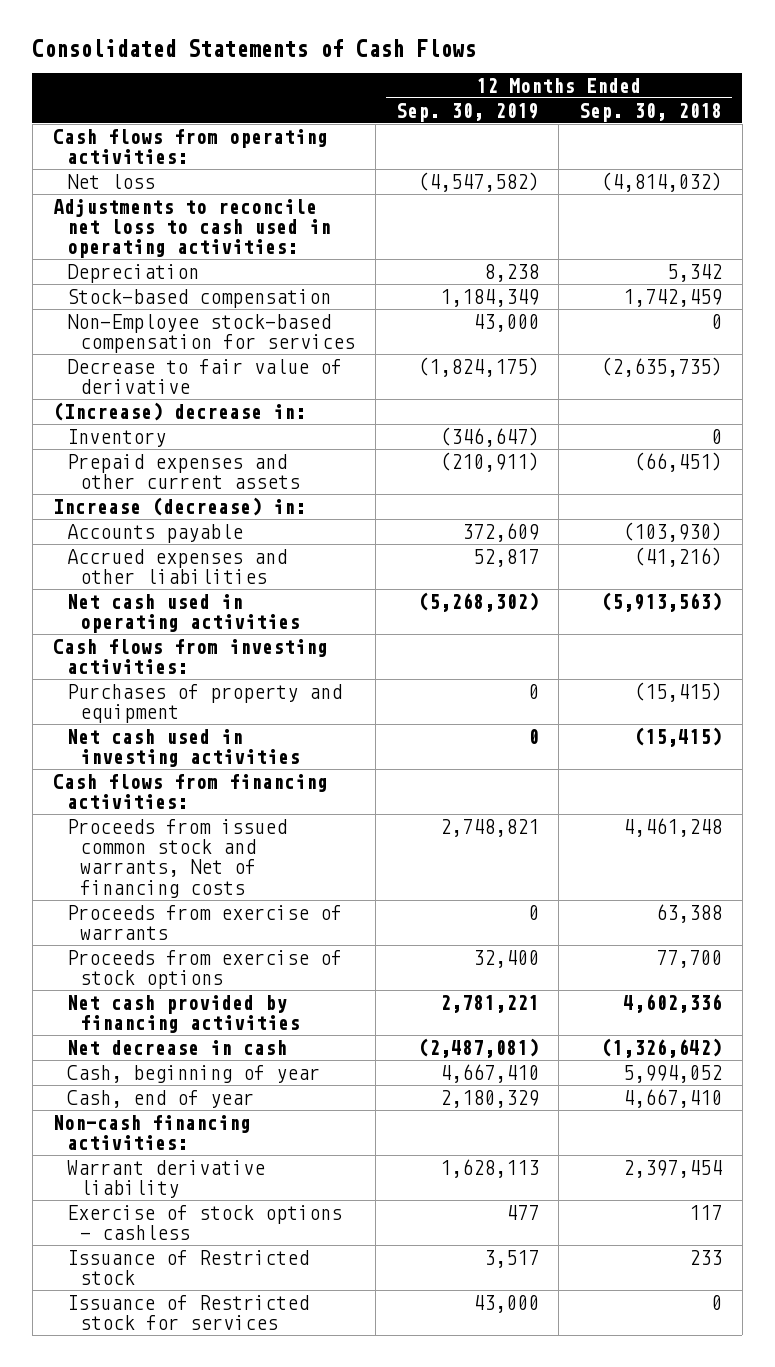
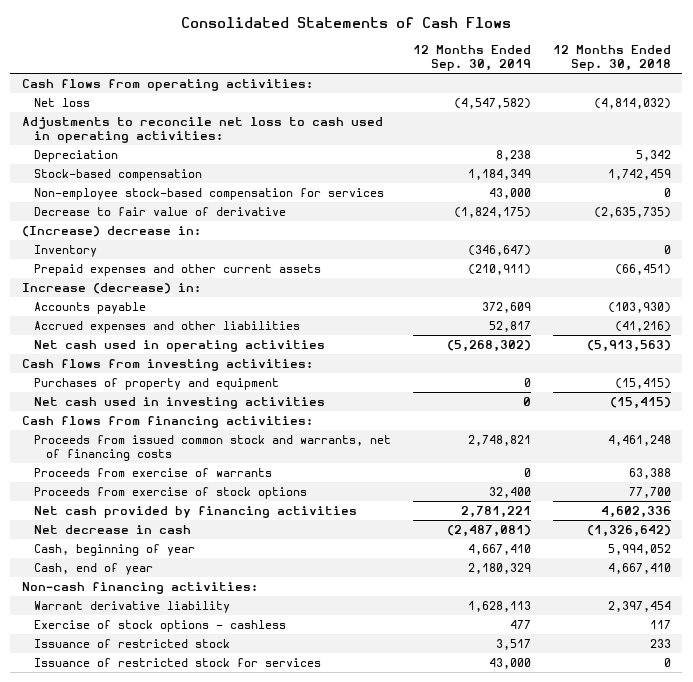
[66,313,356,354] Non-Employee stock-based compensation for services -> [33,187,384,200] Non-employee stock-based compensation for services
[66,818,287,898] Proceeds from issued common stock and warrants, Net of financing costs -> [33,434,391,462] Proceeds from issued common stock and warrants, net of financing costs
[66,1249,309,1286] Issuance of Restricted stock -> [33,638,230,648] Issuance of restricted stock
[66,1294,309,1331] Issuance of Restricted stock for services -> [33,657,321,667] Issuance of restricted stock for services

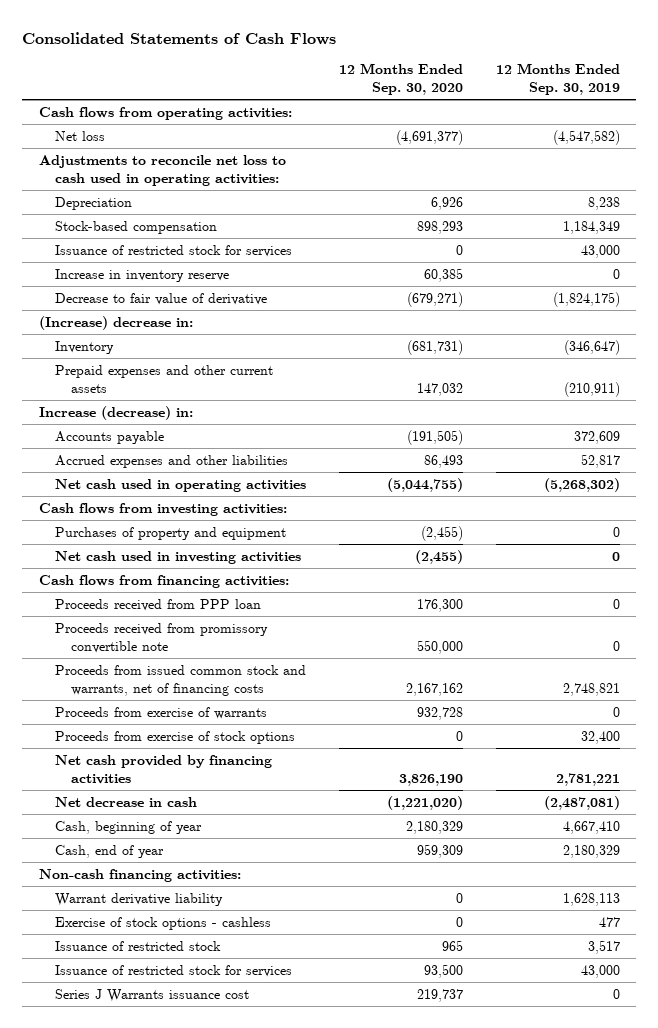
[553,44,672,72] 12 Months Ended Sep. 30, 2018 -> none
none -> [338,63,463,96] 12 Months Ended Sep. 30, 2020
[33,187,384,200] Non-employee stock-based compensation for services -> none
none -> [55,244,293,257] Issuance of restricted stock for services
none -> [55,268,230,282] Increase in inventory reserve
none -> [55,598,262,611] Proceeds received from PPP loan
none -> [55,622,269,653] Proceeds received from promissory convertible note
none -> [55,988,250,1002] Series J Warrants issuance cost

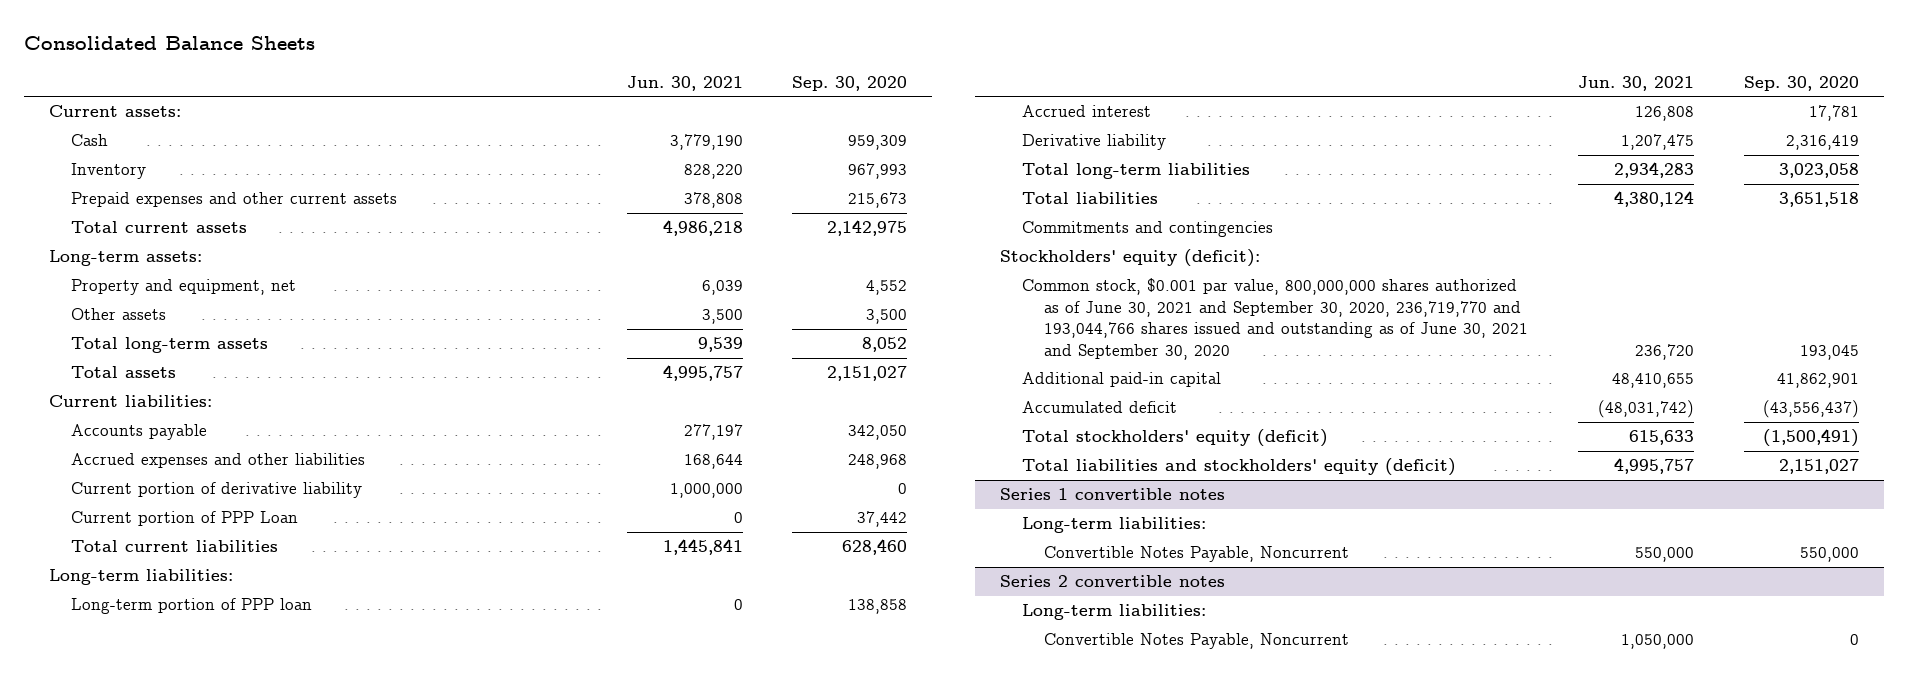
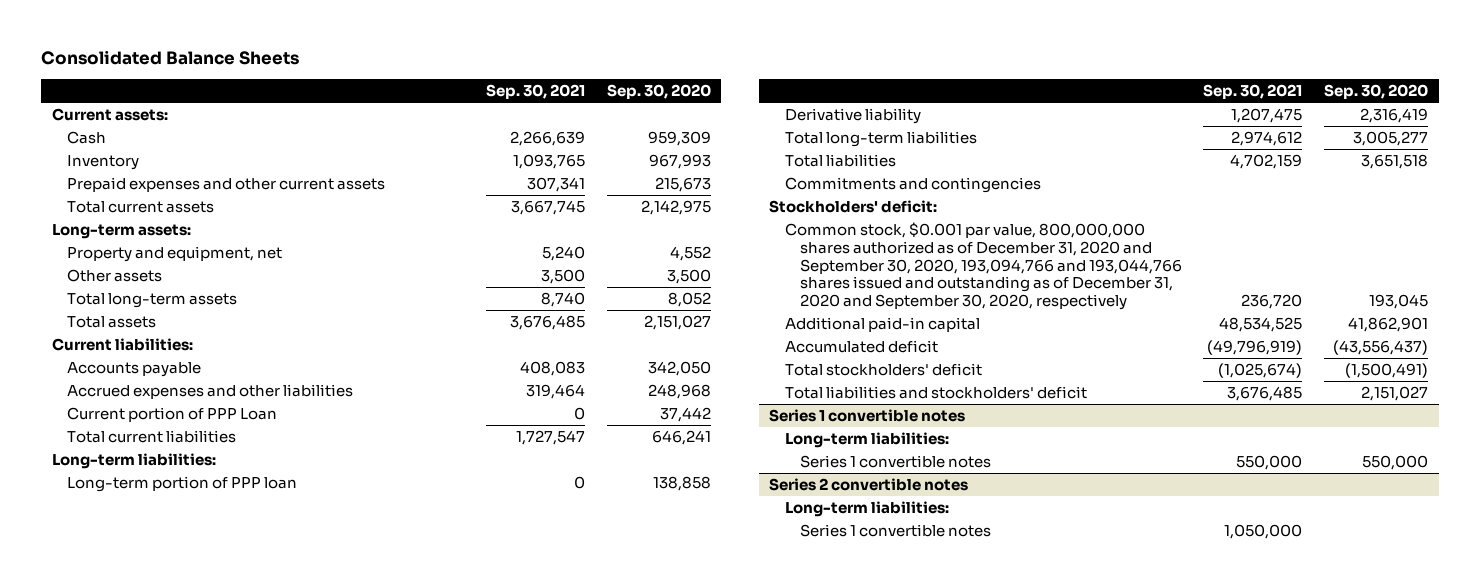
[626,75,743,91] Jun. 30, 2021 -> none
none -> [485,84,585,100] Sep. 30, 2021
[70,482,362,499] Current portion of derivative liability -> none
[842,539,908,556] 628,460 -> [651,429,711,445] 646,241
[1021,105,1151,118] Accrued interest -> none
[1778,163,1859,179] 3,023,058 -> [1352,130,1428,146] 3,005,277
[999,249,1260,268] Stockholders' equity (deficit): -> [769,199,938,213] Stockholders' deficit:
[1021,278,1528,360] Common stock, $0.001 par value, 800,000,000 shares authorized as of June 30, 2021 and September 30, 2020, 236,719,770 and 193,044,766 shares issued and outstanding as of June 30, 2021 and September 30, 2020 -> [784,221,1182,311] Common stock, $0.001 par value, 800,000,000 shares authorized as of December 31, 2020 and September 30, 2020, 193,094,766 and 193,044,766 shares issued and outstanding as of December 31, 2020 and September 30, 2020, respectively
[1021,429,1328,448] Total stockholders' equity (deficit) -> [784,362,982,376] Total stockholders' deficit
[1021,458,1456,477] Total liabilities and stockholders' equity (deficit) -> [784,385,1087,399] Total liabilities and stockholders' deficit
[1043,546,1349,563] Convertible Notes Payable, Noncurrent -> none
none -> [799,454,991,468] Series 1 convertible notes
[1043,633,1349,650] Convertible Notes Payable, Noncurrent -> none
none -> [799,523,991,537] Series 1 convertible notes

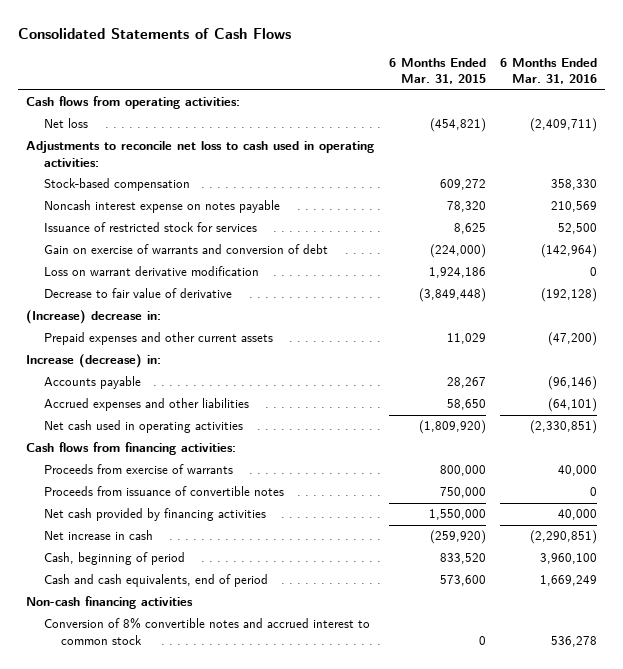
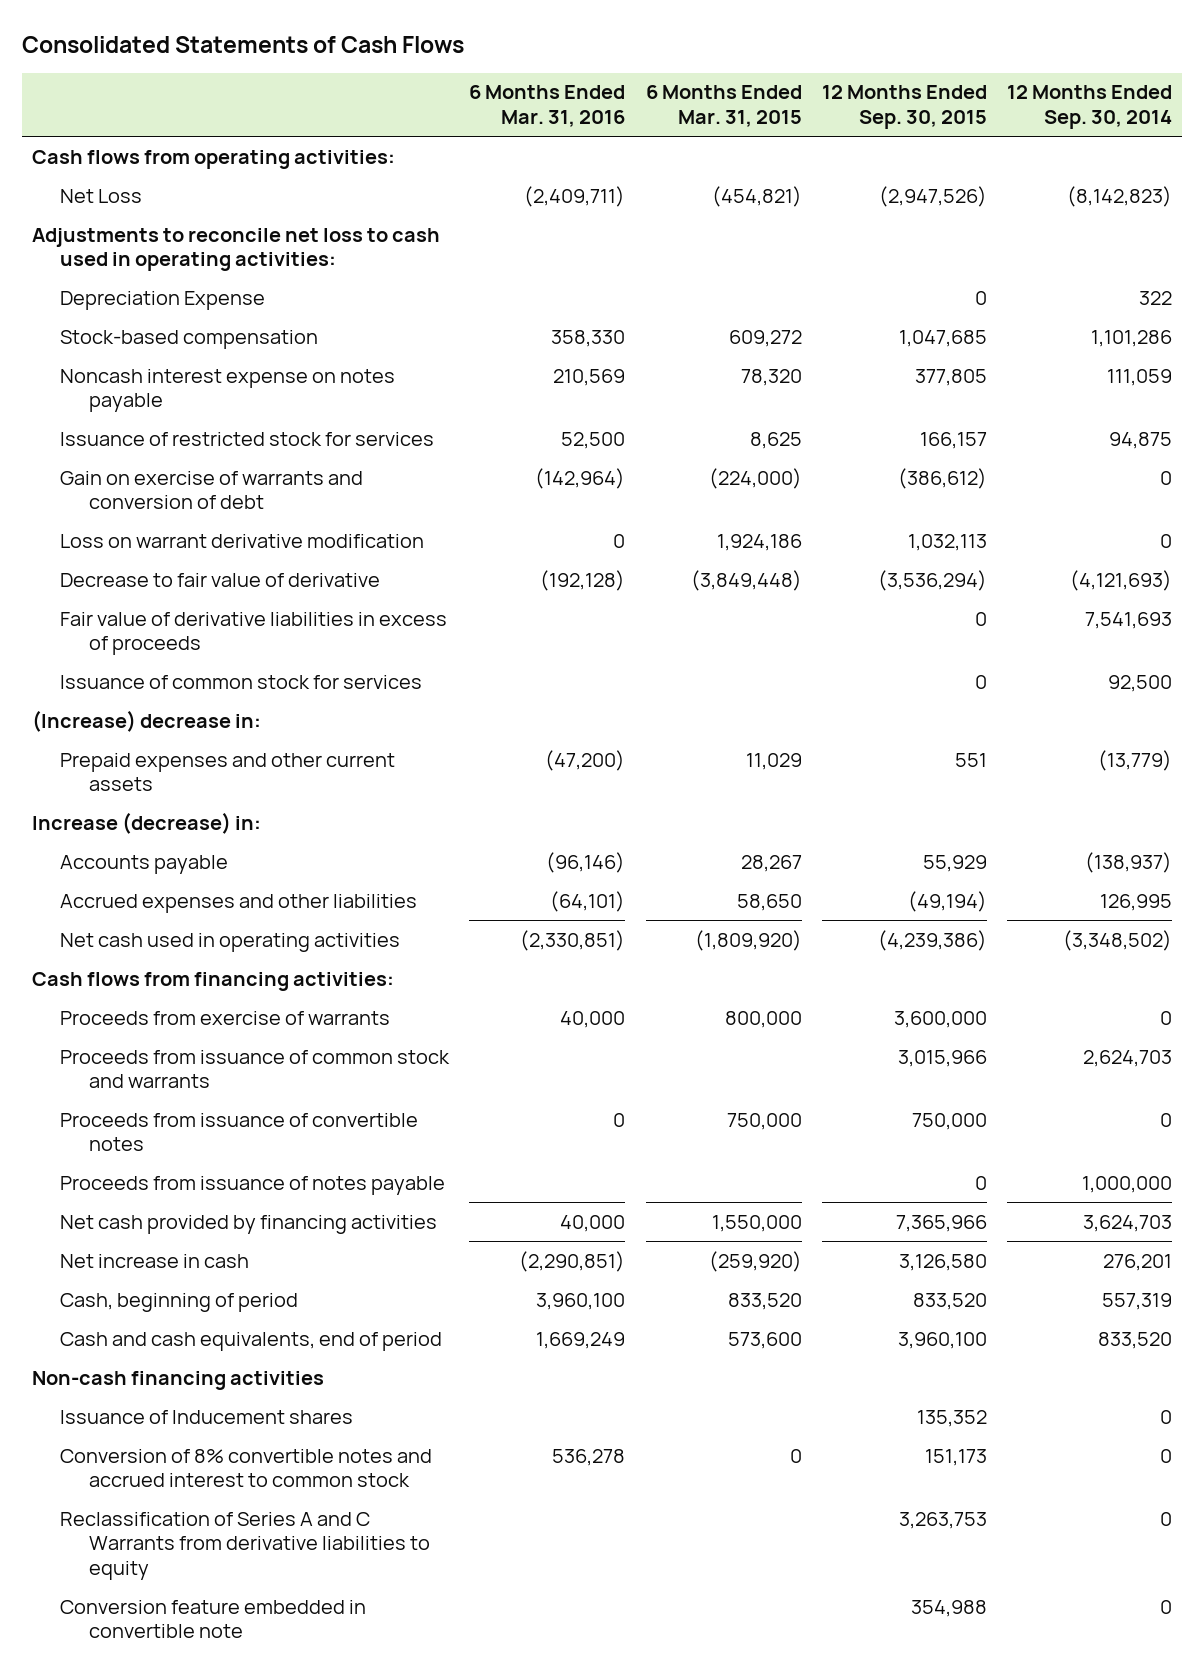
none -> [821,85,987,130] 12 Months Ended Sep. 30, 2015
none -> [1006,85,1172,130] 12 Months Ended Sep. 30, 2014
[43,118,88,129] Net loss -> [60,188,143,203] Net Loss
none -> [60,290,266,310] Depreciation Expense
none -> [60,611,448,656] Fair value of derivative liabilities in excess of proceeds
none -> [60,674,423,689] Issuance of common stock for services
none -> [60,1049,451,1089] Proceeds from issuance of common stock and warrants
none -> [60,1175,446,1195] Proceeds from issuance of notes payable
none -> [60,1409,354,1424] Issuance of Inducement shares
none -> [60,1511,430,1581] Reclassification of Series A and C Warrants from derivative liabilities to equity
none -> [60,1599,367,1639] Conversion feature embedded in convertible note

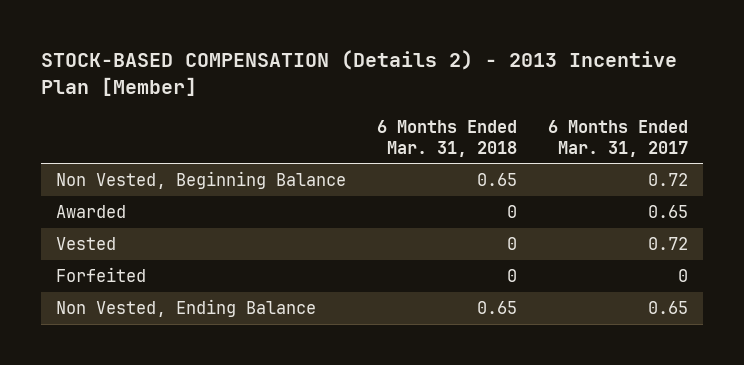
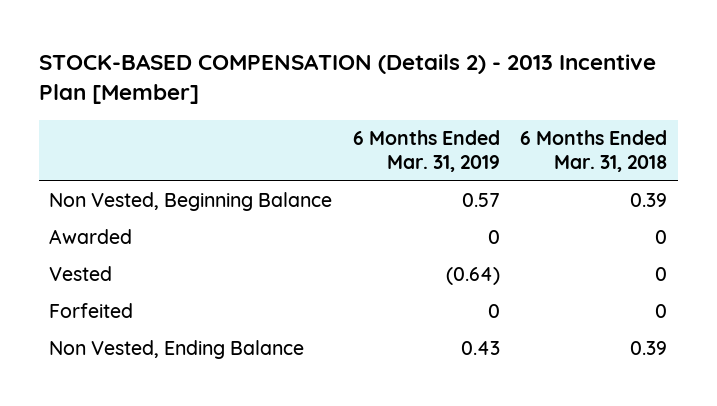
[547,119,688,157] 6 Months Ended Mar. 31, 2017 -> none
none -> [352,130,500,173] 6 Months Ended Mar. 31, 2019
[477,173,518,187] 0.65 -> [630,193,668,208] 0.39
[477,301,518,315] 0.65 -> [630,341,668,356] 0.39

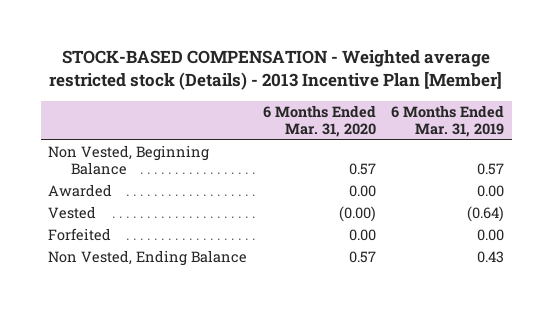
[39,53,657,105] STOCK-BASED COMPENSATION (Details 2) - 2013 Incentive Plan [Member] -> [49,50,503,91] STOCK-BASED COMPENSATION - Weighted average restricted stock (Details) - 2013 Incentive Plan [Member]
[520,130,668,173] 6 Months Ended Mar. 31, 2018 -> none
none -> [262,105,376,138] 6 Months Ended Mar. 31, 2020
[487,230,500,245] 0 -> [477,185,505,198] 0.00
[487,304,500,319] 0 -> [477,229,505,242] 0.00

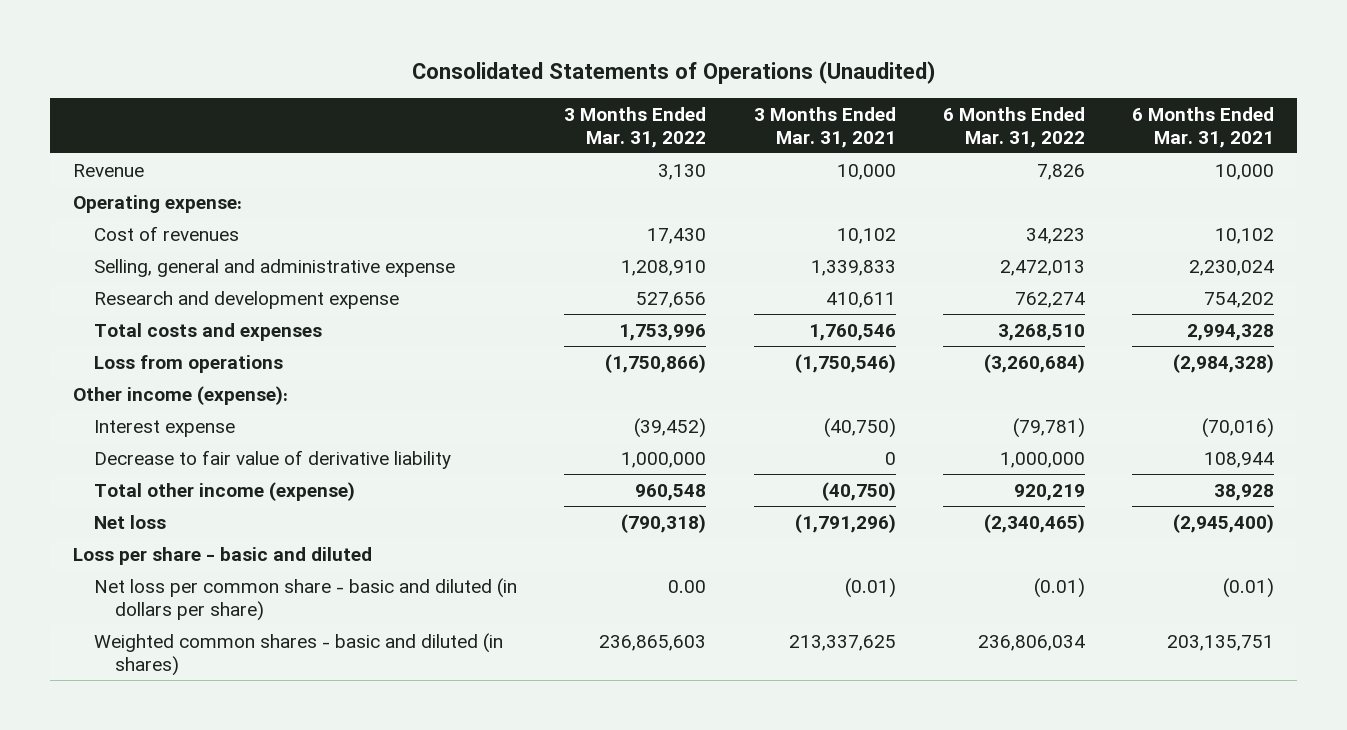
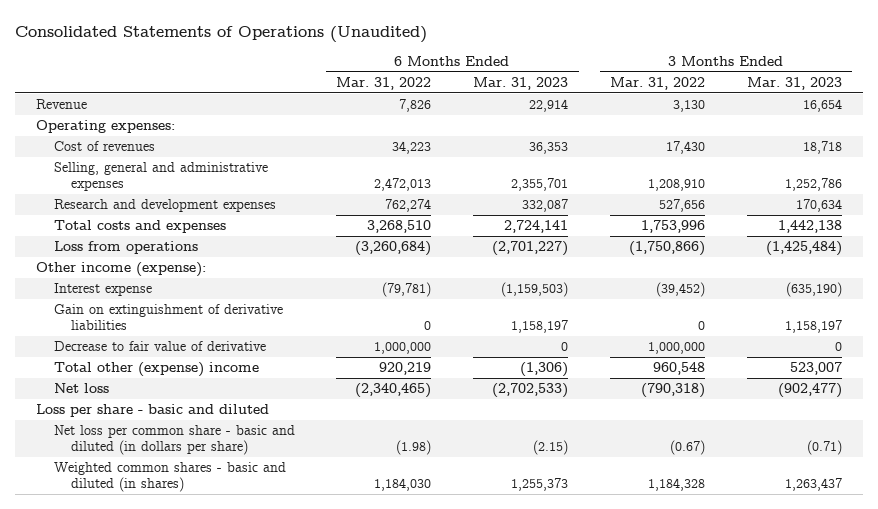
[753,106,896,148] 3 Months Ended Mar. 31, 2021 -> none
[1131,106,1274,148] 6 Months Ended Mar. 31, 2021 -> none
none -> [473,77,569,91] Mar. 31, 2023
none -> [746,77,842,91] Mar. 31, 2023
[73,194,243,213] Operating expense: -> none
none -> [36,120,176,134] Operating expenses:
[94,258,456,277] Selling, general and administrative expense -> [53,162,268,192] Selling, general and administrative expenses
[94,290,400,309] Research and development expense -> [53,199,276,213] Research and development expenses
none -> [53,304,283,331] Gain on extinguishment of derivative liabilities
[94,449,452,469] Decrease to fair value of derivative liability -> [53,341,266,352] Decrease to fair value of derivative
[94,481,356,501] Total other income (expense) -> [53,362,259,378] Total other (expense) income
[668,579,707,593] 0.00 -> [670,440,706,456] (0.67)
[1033,577,1085,598] (0.01) -> [396,440,432,456] (1.98)
[599,634,707,651] 236,865,603 -> [648,478,706,492] 1,184,328
[977,634,1085,651] 236,806,034 -> [374,478,432,492] 1,184,030

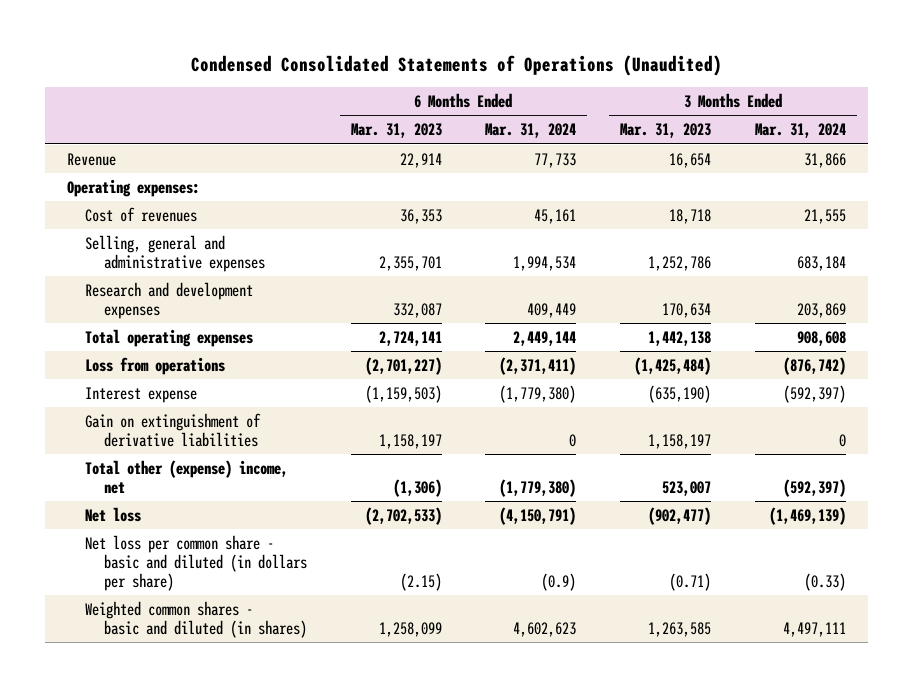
[15,26,428,44] Consolidated Statements of Operations (Unaudited) -> [190,54,722,76] Condensed Consolidated Statements of Operations (Unaudited)
[336,77,432,91] Mar. 31, 2022 -> none
[610,77,706,91] Mar. 31, 2022 -> none
none -> [485,123,577,139] Mar. 31, 2024
none -> [755,123,847,139] Mar. 31, 2024
[53,220,226,234] Total costs and expenses -> [85,328,254,347] Total operating expenses
[36,262,207,278] Other income (expense): -> none
[53,341,266,352] Decrease to fair value of derivative -> none
[53,362,259,378] Total other (expense) income -> [85,459,289,494] Total other (expense) income, net
[36,404,270,418] Loss per share - basic and diluted -> none
[511,478,569,492] 1,255,373 -> [378,621,442,637] 1,258,099
[784,478,842,492] 1,263,437 -> [648,621,712,637] 1,263,585

